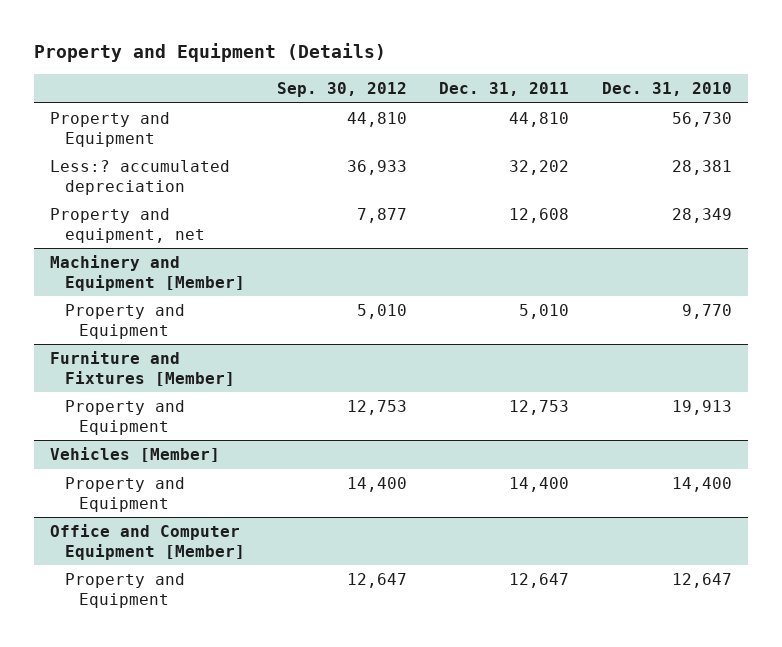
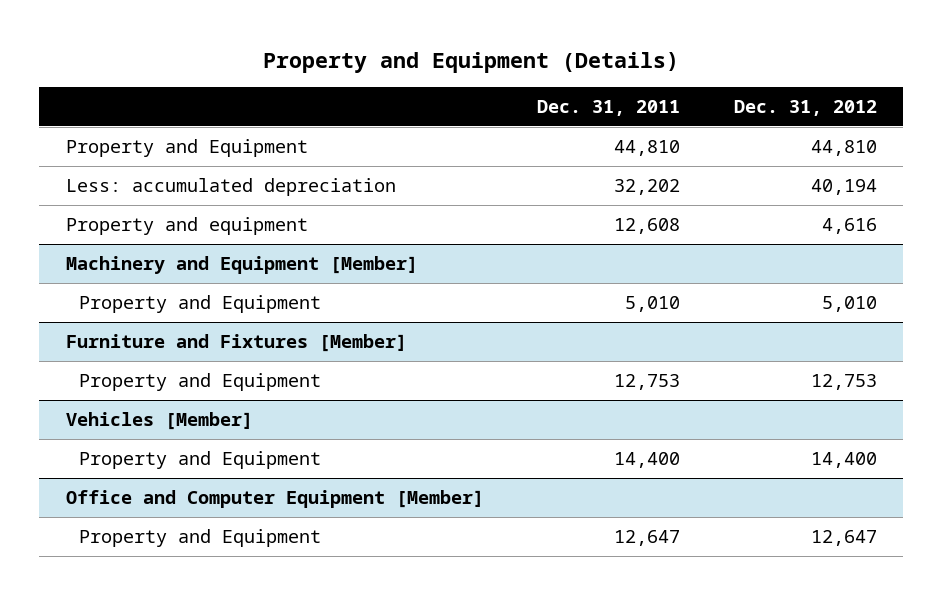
[276,81,407,97] Sep. 30, 2012 -> none
[601,81,732,96] Dec. 31, 2010 -> none
none -> [733,99,877,116] Dec. 31, 2012
[49,160,230,195] Less:? accumulated depreciation -> [65,178,396,197] Less: accumulated depreciation
[49,208,205,243] Property and equipment, net -> [65,217,308,236] Property and equipment

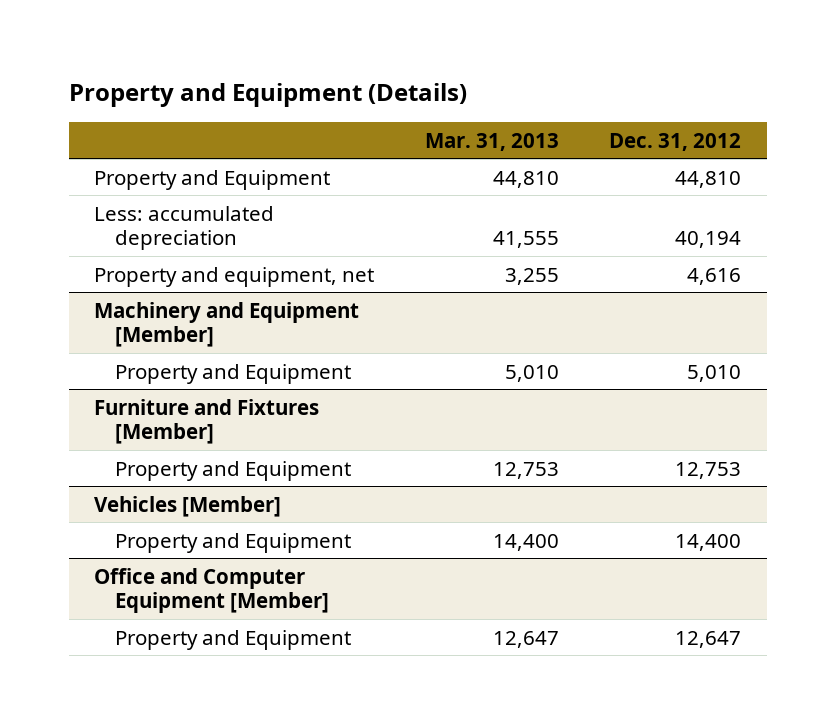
[537,99,681,116] Dec. 31, 2011 -> none
none -> [424,132,559,151] Mar. 31, 2013
[65,217,308,236] Property and equipment -> [94,266,375,287] Property and equipment, net

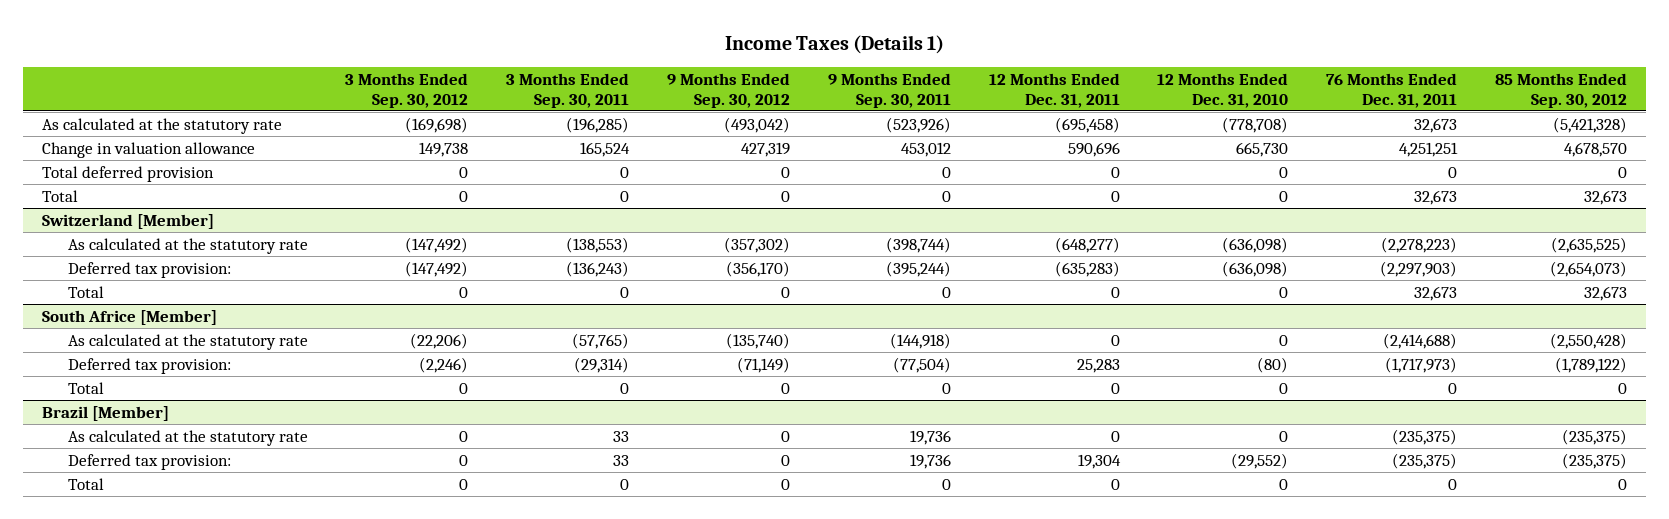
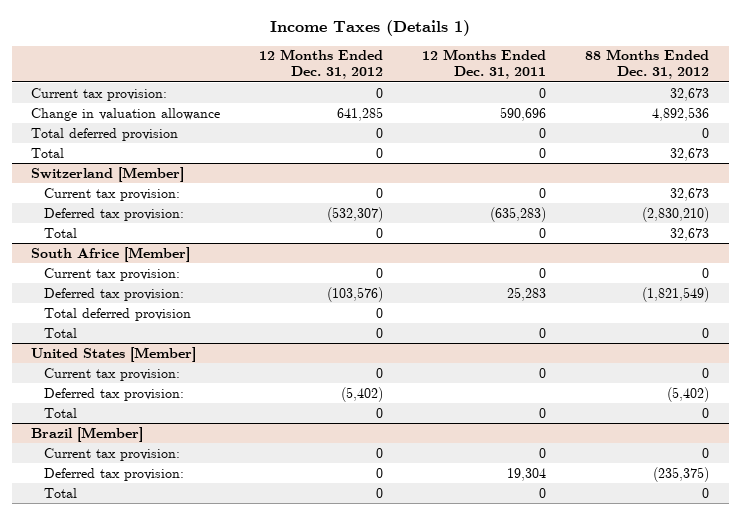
[345,72,469,108] 3 Months Ended Sep. 30, 2012 -> none
[506,72,630,108] 3 Months Ended Sep. 30, 2011 -> none
[666,72,790,108] 9 Months Ended Sep. 30, 2012 -> none
[827,72,951,108] 9 Months Ended Sep. 30, 2011 -> none
[1157,72,1289,108] 12 Months Ended Dec. 31, 2010 -> none
[1326,72,1458,108] 76 Months Ended Dec. 31, 2011 -> none
[1495,72,1628,108] 85 Months Ended Sep. 30, 2012 -> none
none -> [259,49,384,80] 12 Months Ended Dec. 31, 2012
none -> [585,49,710,80] 88 Months Ended Dec. 31, 2012
[42,117,283,134] As calculated at the statutory rate -> none
none -> [31,87,168,101] Current tax provision:
[67,237,308,254] As calculated at the statutory rate -> none
none -> [44,187,181,201] Current tax provision:
[67,333,308,350] As calculated at the statutory rate -> [44,267,181,281] Current tax provision:
none -> [44,307,192,321] Total deferred provision
none -> [31,346,197,362] United States [Member]
none -> [44,367,181,381] Current tax provision:
none -> [44,387,185,401] Deferred tax provision:
none -> [44,407,78,418] Total
[67,429,308,446] As calculated at the statutory rate -> [44,447,181,461] Current tax provision:

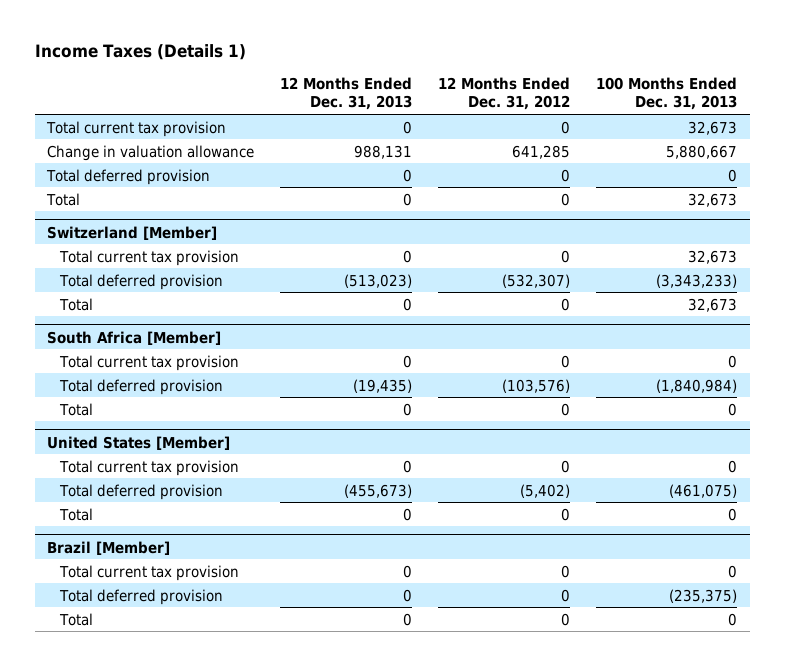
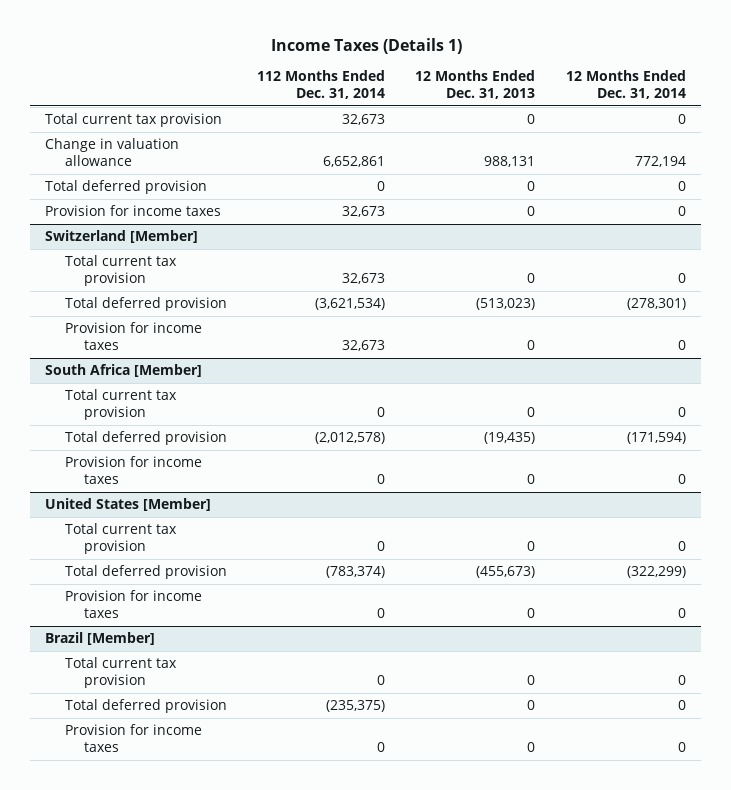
[438,77,571,111] 12 Months Ended Dec. 31, 2012 -> none
[596,77,738,111] 100 Months Ended Dec. 31, 2013 -> none
none -> [257,70,386,99] 112 Months Ended Dec. 31, 2014
none -> [565,70,686,99] 12 Months Ended Dec. 31, 2014
[46,192,81,206] Total -> [45,205,222,217] Provision for income taxes
[59,297,94,311] Total -> [64,322,202,350] Provision for income taxes
[59,402,94,416] Total -> [64,456,202,484] Provision for income taxes
[59,507,94,521] Total -> [64,590,202,618] Provision for income taxes
[59,612,94,626] Total -> [64,724,202,752] Provision for income taxes

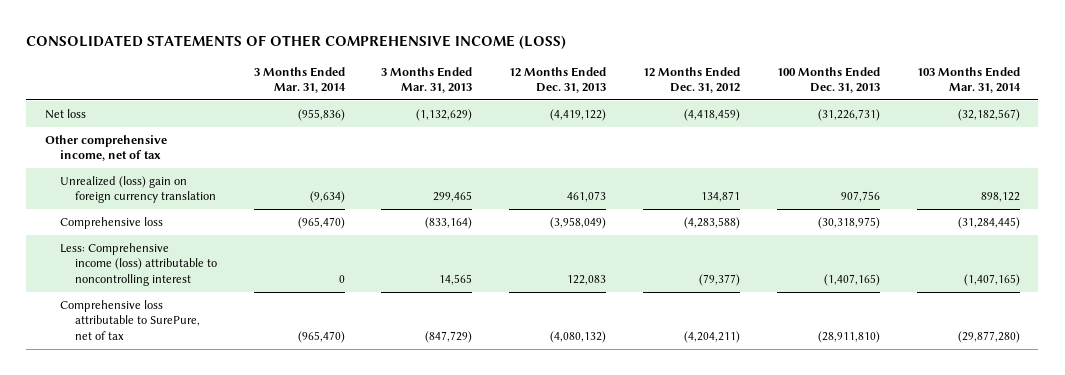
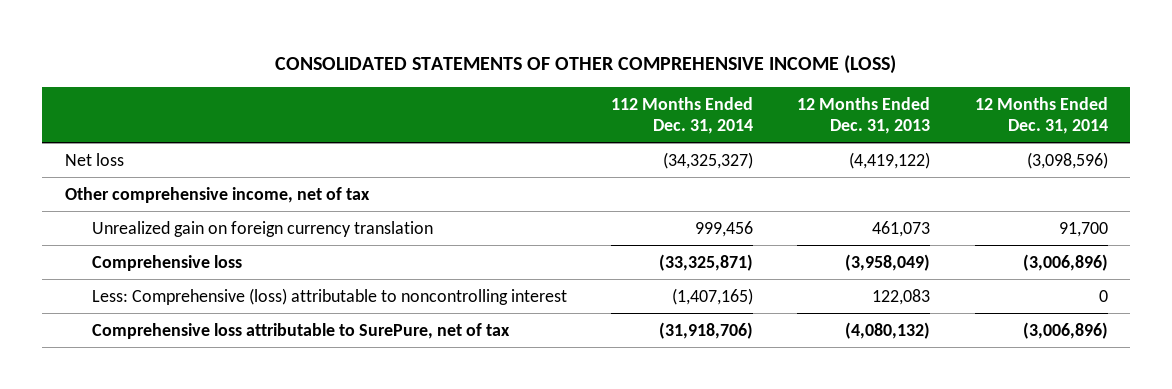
[253,66,346,94] 3 Months Ended Mar. 31, 2014 -> none
[381,66,473,94] 3 Months Ended Mar. 31, 2013 -> none
[643,66,741,94] 12 Months Ended Dec. 31, 2012 -> none
[776,66,880,94] 100 Months Ended Dec. 31, 2013 -> none
[916,66,1021,94] 103 Months Ended Mar. 31, 2014 -> none
none -> [611,96,754,134] 112 Months Ended Dec. 31, 2014
none -> [974,96,1108,134] 12 Months Ended Dec. 31, 2014
[59,175,216,204] Unrealized (loss) gain on foreign currency translation -> [92,220,434,237] Unrealized gain on foreign currency translation
[59,242,217,286] Less: Comprehensive income (loss) attributable to noncontrolling interest -> [92,287,568,305] Less: Comprehensive (loss) attributable to noncontrolling interest

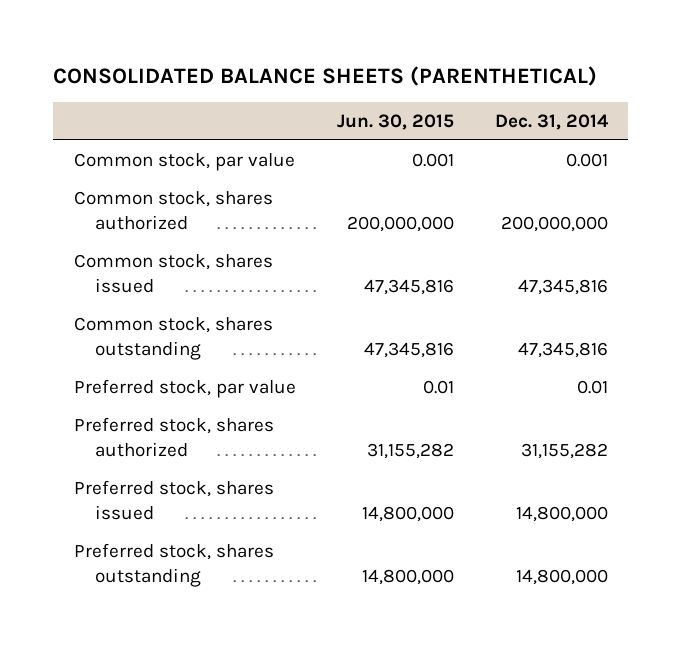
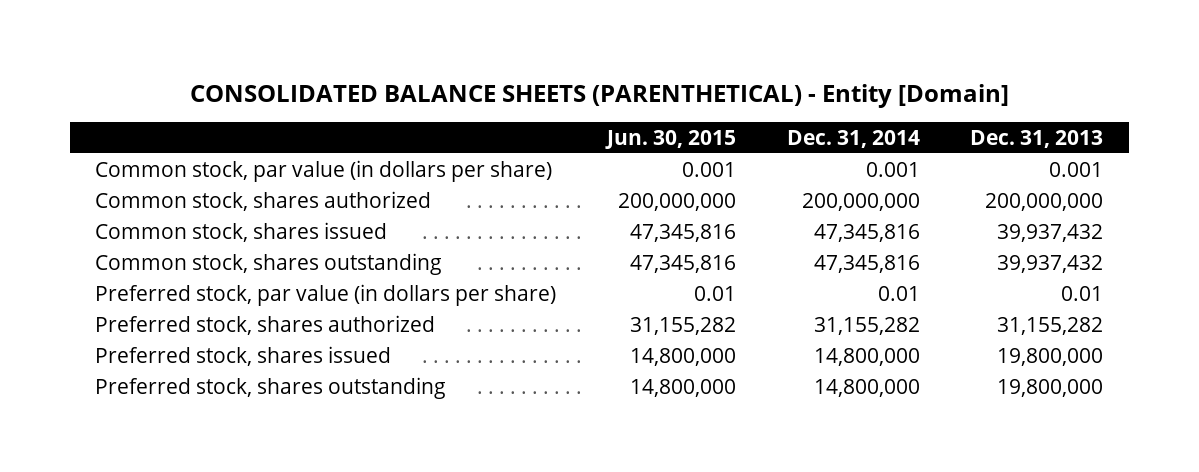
[53,65,598,86] CONSOLIDATED BALANCE SHEETS (PARENTHETICAL) -> [190,83,1010,108] CONSOLIDATED BALANCE SHEETS (PARENTHETICAL) - Entity [Domain]
none -> [970,129,1104,148] Dec. 31, 2013
[73,152,295,171] Common stock, par value -> [95,159,553,182] Common stock, par value (in dollars per share)
[73,378,296,398] Preferred stock, par value -> [95,283,557,306] Preferred stock, par value (in dollars per share)

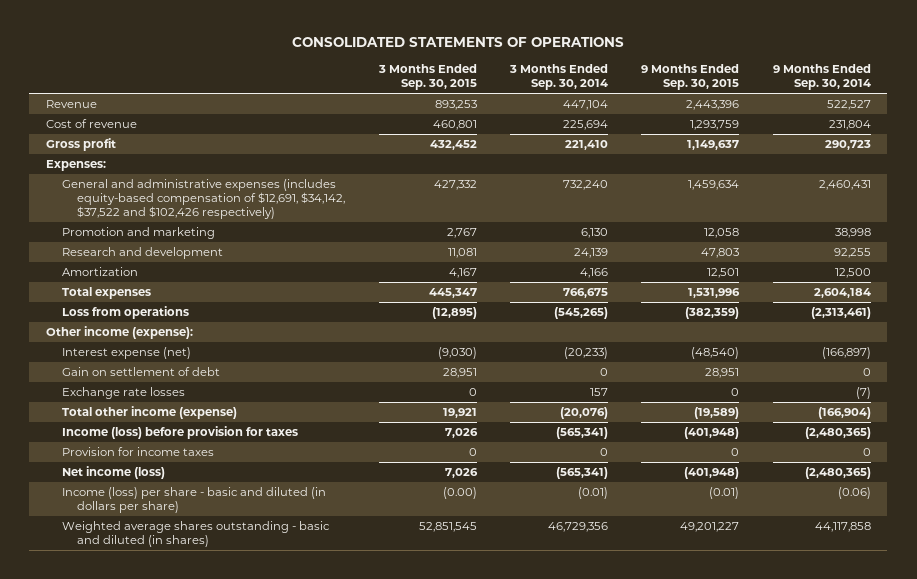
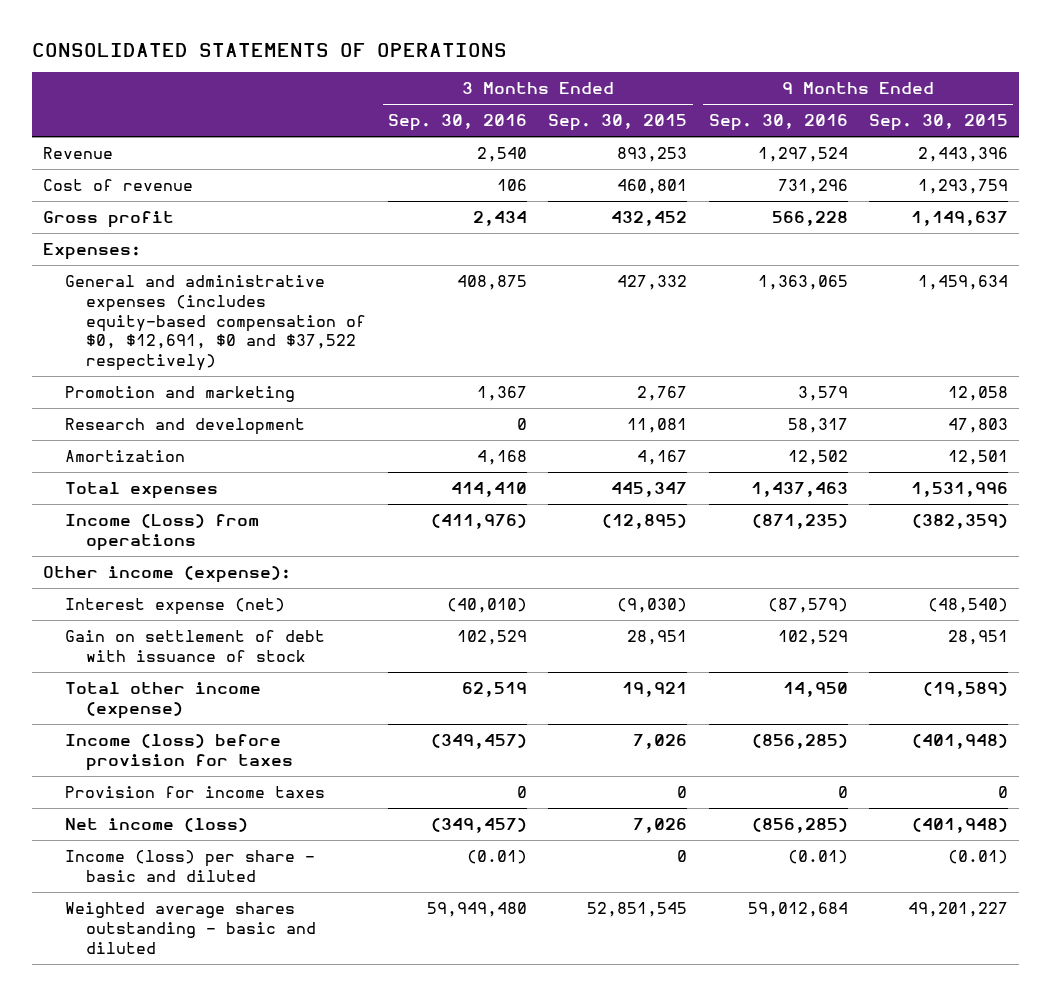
[509,64,609,91] 3 Months Ended Sep. 30, 2014 -> none
[772,64,871,91] 9 Months Ended Sep. 30, 2014 -> none
none -> [387,114,527,132] Sep. 30, 2016
none -> [708,114,848,132] Sep. 30, 2016
[61,179,346,220] General and administrative expenses (includes equity-based compensation of $12,691, $34,142, $37,522 and $102,426 respectively) -> [64,275,367,372] General and administrative expenses (includes equity-based compensation of $0, $12,691, $0 and $37,522 respectively)
[61,306,189,320] Loss from operations -> [64,514,259,551] Income (Loss) from operations
[61,387,185,400] Exchange rate losses -> none
[61,367,220,377] Gain on settlement of debt -> [64,630,325,662] Gain on settlement of debt with issuance of stock
[61,487,326,514] Income (loss) per share - basic and diluted (in dollars per share) -> [64,850,315,882] Income (loss) per share - basic and diluted
[442,487,477,500] (0.00) -> [677,850,688,863] 0
[61,521,330,548] Weighted average shares outstanding - basic and diluted (in shares) -> [64,902,317,954] Weighted average shares outstanding - basic and diluted

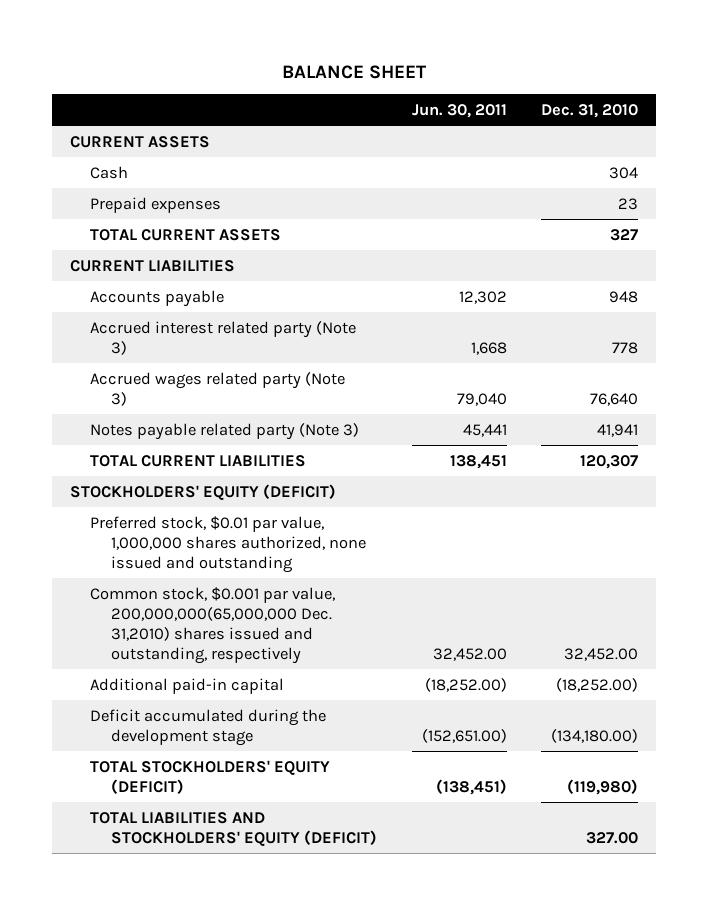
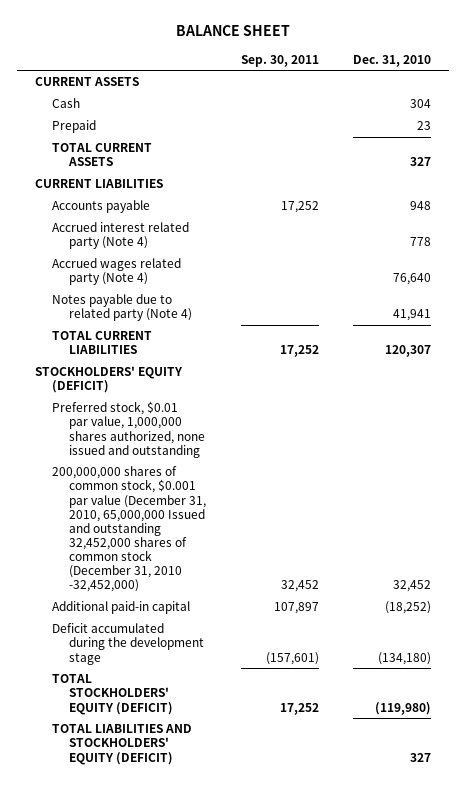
[411,104,507,119] Jun. 30, 2011 -> none
none -> [240,54,319,67] Sep. 30, 2011
[90,196,222,213] Prepaid expenses -> [51,120,96,134] Prepaid
[90,320,357,355] Accrued interest related party (Note 3) -> [51,222,189,250] Accrued interest related party (Note 4)
[90,371,346,406] Accrued wages related party (Note 3) -> [51,258,181,286] Accrued wages related party (Note 4)
[90,422,360,440] Notes payable related party (Note 3) -> [51,294,193,322] Notes payable due to related party (Note 4)
[90,586,336,664] Common stock, $0.001 par value, 200,000,000(65,000,000 Dec. 31,2010) shares issued and outstanding, respectively -> [51,466,207,593] 200,000,000 shares of common stock, $0.001 par value (December 31, 2010, 65,000,000 Issued and outstanding 32,452,000 shares of common stock (December 31, 2010 -32,452,000)
[564,647,639,661] 32,452.00 -> [393,580,432,593] 32,452
[556,677,639,692] (18,252.00) -> [385,601,432,615] (18,252)
[551,728,639,743] (134,180.00) -> [378,651,432,665] (134,180)
[586,831,639,844] 327.00 -> [410,752,432,762] 327

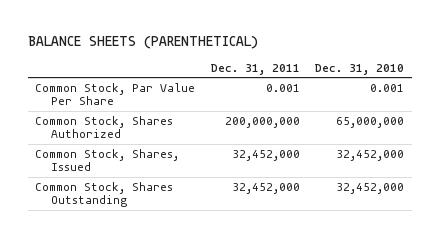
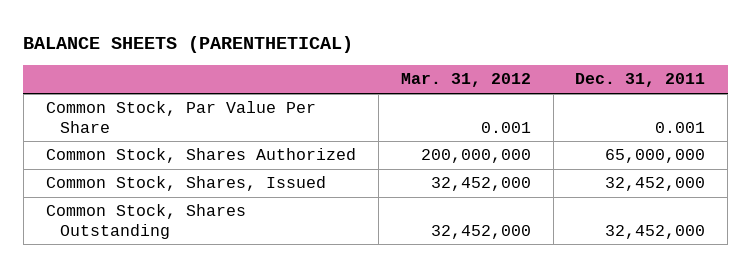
[315,63,405,75] Dec. 31, 2010 -> none
none -> [400,73,531,88] Mar. 31, 2012
[224,116,300,128] 200,000,000 -> [605,149,706,164] 65,000,000

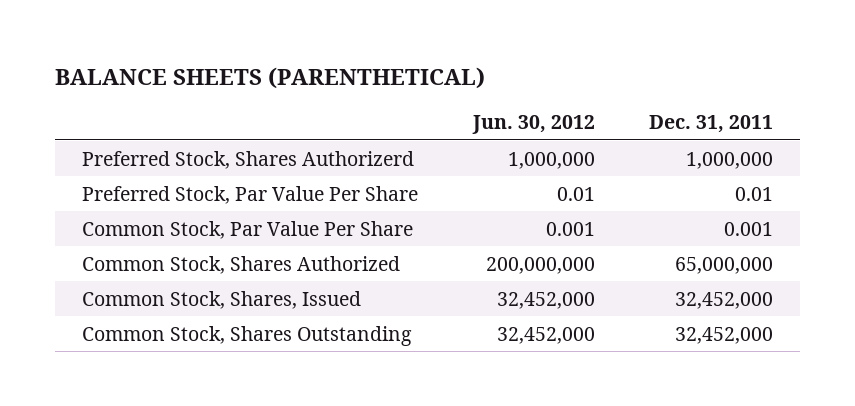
[400,73,531,88] Mar. 31, 2012 -> none
none -> [471,115,595,135] Jun. 30, 2012
none -> [82,150,415,169] Preferred Stock, Shares Authorizerd
none -> [82,185,419,204] Preferred Stock, Par Value Per Share

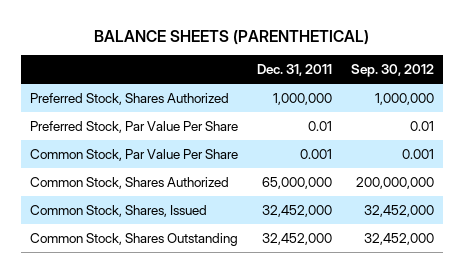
[471,115,595,135] Jun. 30, 2012 -> none
none -> [350,64,434,78] Sep. 30, 2012
[82,150,415,169] Preferred Stock, Shares Authorizerd -> [30,92,230,105] Preferred Stock, Shares Authorized

